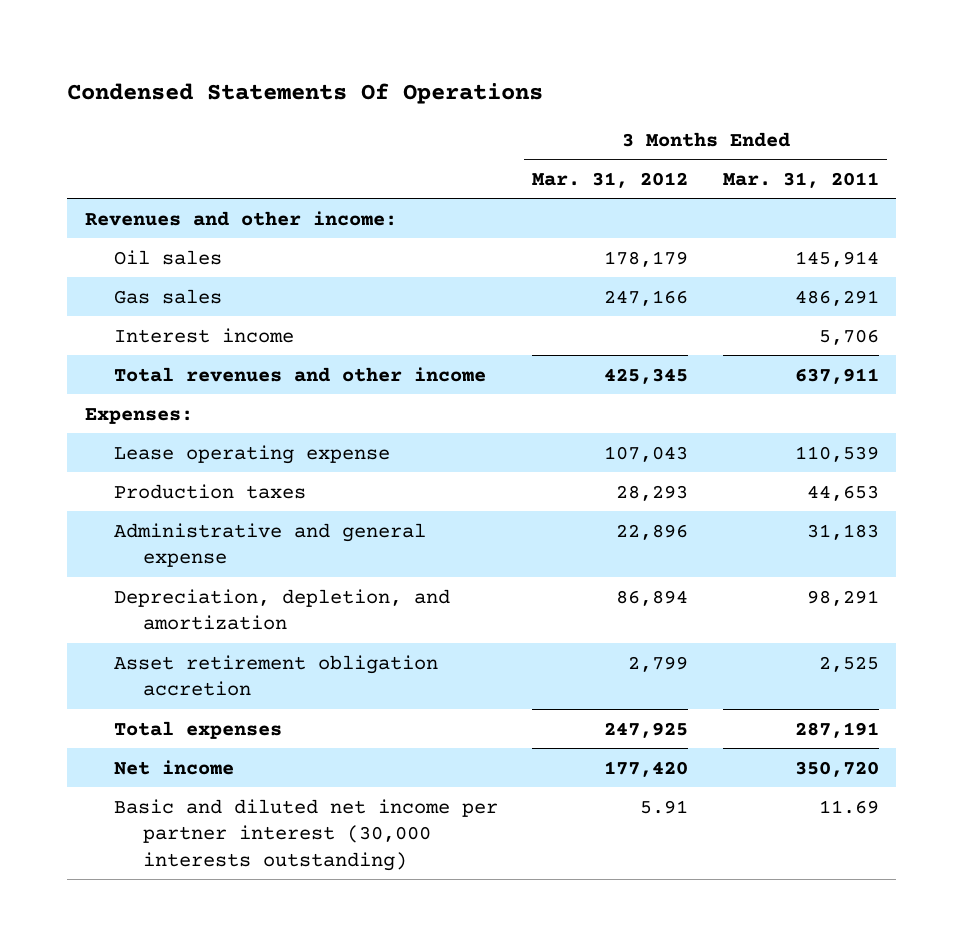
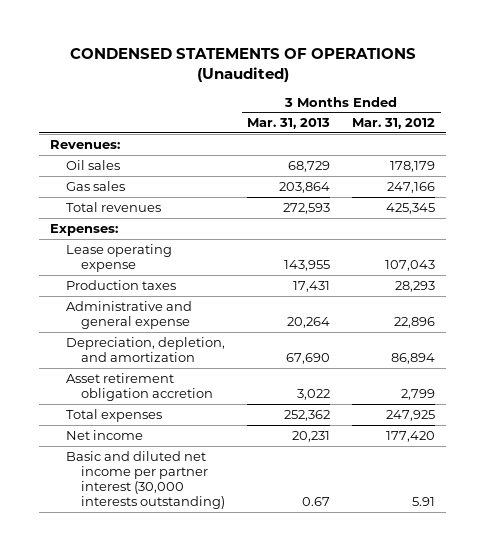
[67,83,544,105] Condensed Statements Of Operations -> [69,47,416,82] CONDENSED STATEMENTS OF OPERATIONS (Unaudited)
[722,171,879,188] Mar. 31, 2011 -> none
none -> [247,118,331,130] Mar. 31, 2013
[84,210,397,226] Revenues and other income: -> [49,139,120,149] Revenues:
[113,327,294,343] Interest income -> none
[113,366,486,382] Total revenues and other income -> [65,201,161,212] Total revenues

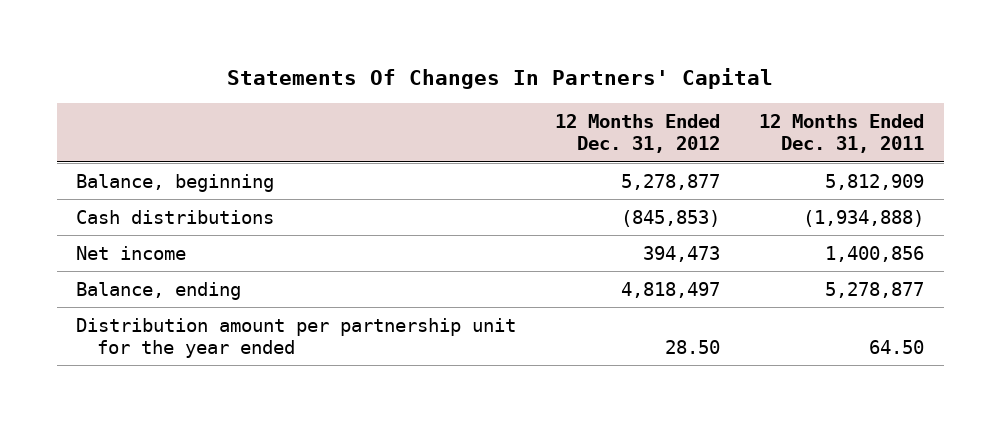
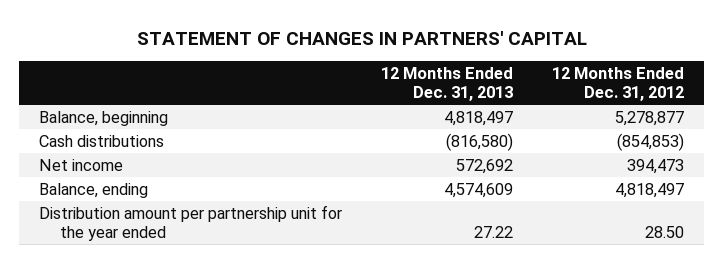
[227,68,774,90] Statements Of Changes In Partners' Capital -> [136,30,587,45] STATEMENT OF CHANGES IN PARTNERS' CAPITAL
[759,114,925,154] 12 Months Ended Dec. 31, 2011 -> none
none -> [381,67,514,102] 12 Months Ended Dec. 31, 2013
[621,209,721,227] (845,853) -> [617,132,685,151] (854,853)

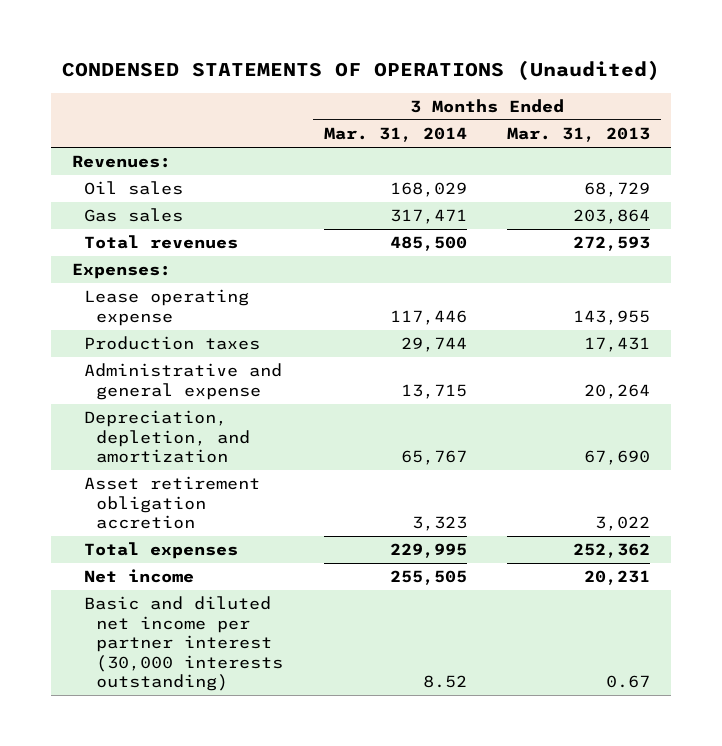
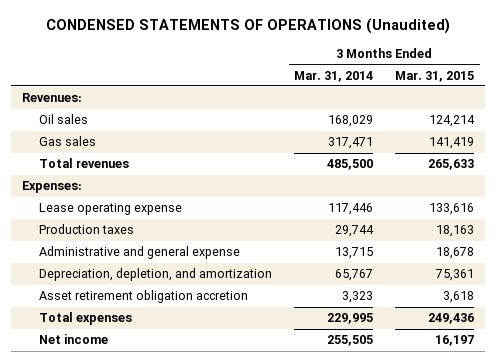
[507,127,651,143] Mar. 31, 2013 -> none
none -> [395,70,475,82] Mar. 31, 2015
[83,596,283,692] Basic and diluted net income per partner interest (30,000 interests outstanding) -> none

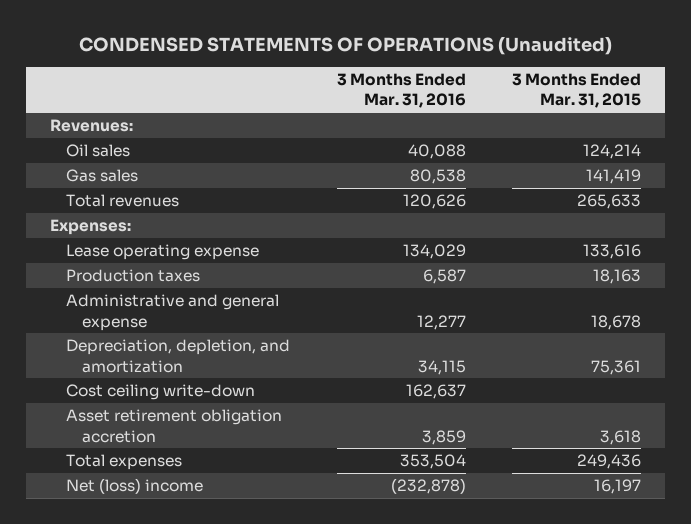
[294,70,374,82] Mar. 31, 2014 -> none
none -> [336,72,466,109] 3 Months Ended Mar. 31, 2016
none -> [65,384,255,401] Cost ceiling write-down
[39,334,109,345] Net income -> [65,478,203,495] Net (loss) income

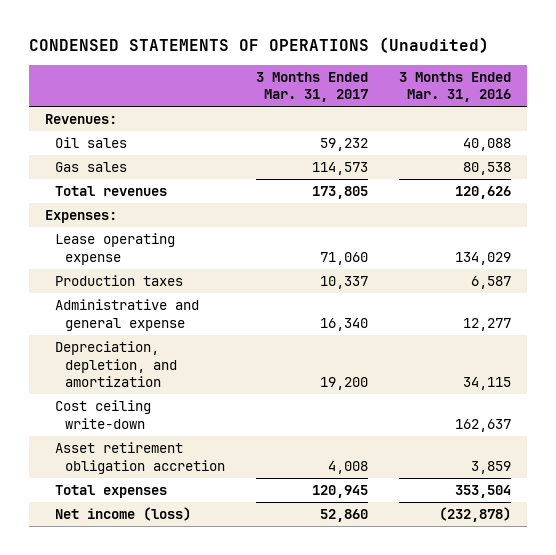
[512,72,642,109] 3 Months Ended Mar. 31, 2015 -> none
none -> [255,71,368,103] 3 Months Ended Mar. 31, 2017
[65,478,203,495] Net (loss) income -> [54,507,191,522] Net income (loss)

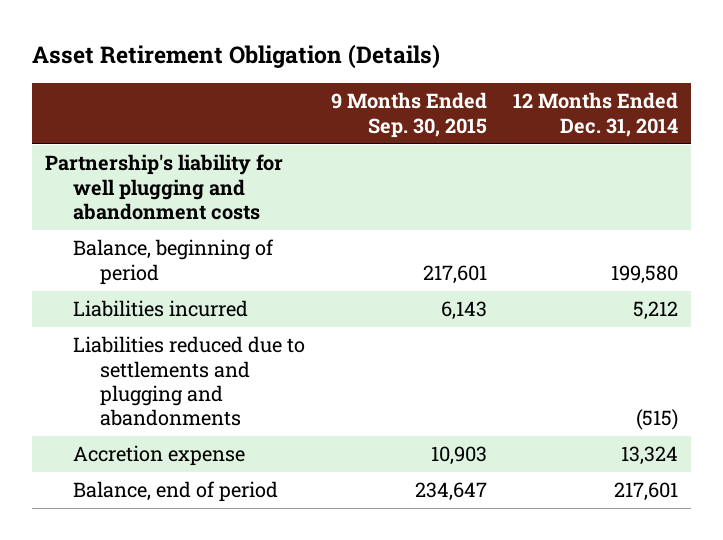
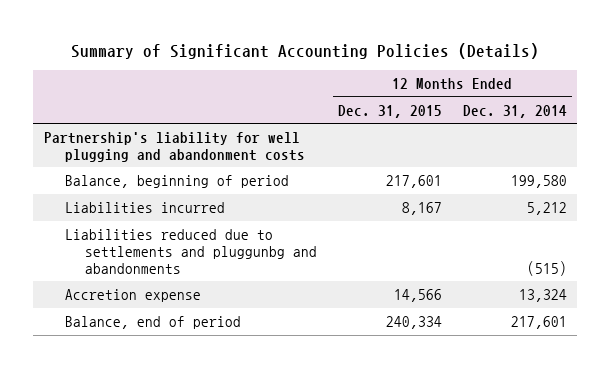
[32,44,441,70] Asset Retirement Obligation (Details) -> [71,42,540,59] Summary of Significant Accounting Policies (Details)
[330,92,487,138] 9 Months Ended Sep. 30, 2015 -> none
none -> [338,104,443,118] Dec. 31, 2015
[72,336,305,427] Liabilities reduced due to settlements and plugging and abandonments -> [64,228,318,274] Liabilities reduced due to settlements and pluggunbg and abandonments

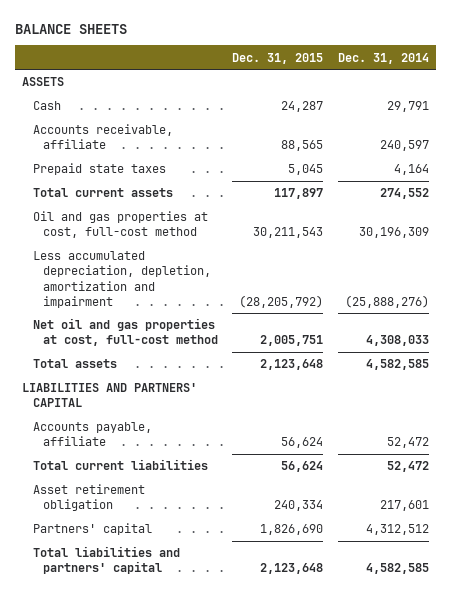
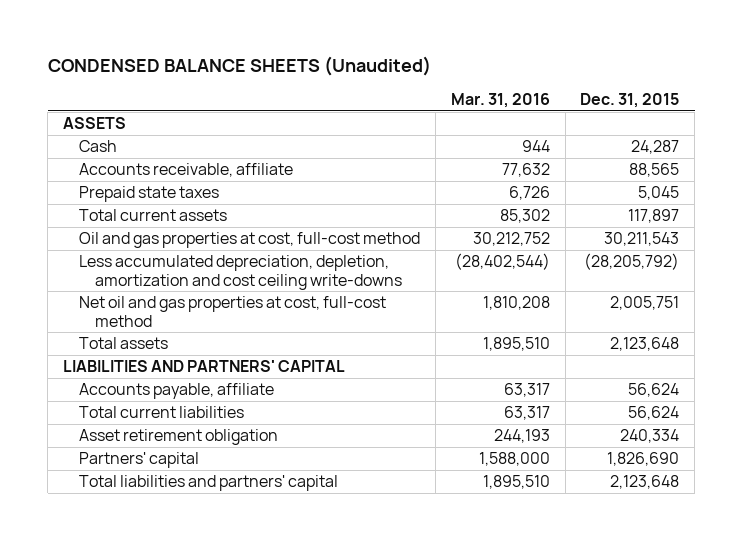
[15,23,128,34] BALANCE SHEETS -> [47,56,431,77] CONDENSED BALANCE SHEETS (Unaudited)
[337,52,429,64] Dec. 31, 2014 -> none
none -> [450,93,550,109] Mar. 31, 2016
[32,251,211,308] Less accumulated depreciation, depletion, amortization and impairment -> [78,255,402,290] Less accumulated depreciation, depletion, amortization and cost ceiling write-downs

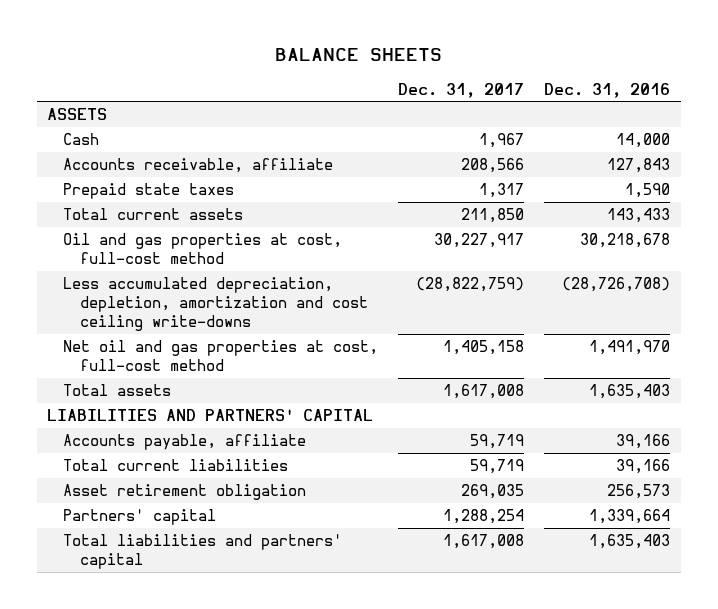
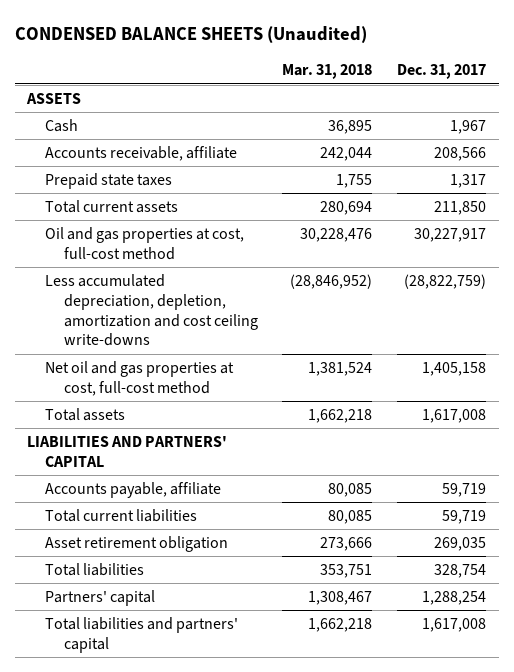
[274,47,442,61] BALANCE SHEETS -> [15,26,368,44] CONDENSED BALANCE SHEETS (Unaudited)
[544,82,671,98] Dec. 31, 2016 -> none
none -> [282,64,373,80] Mar. 31, 2018
none -> [45,563,145,577] Total liabilities

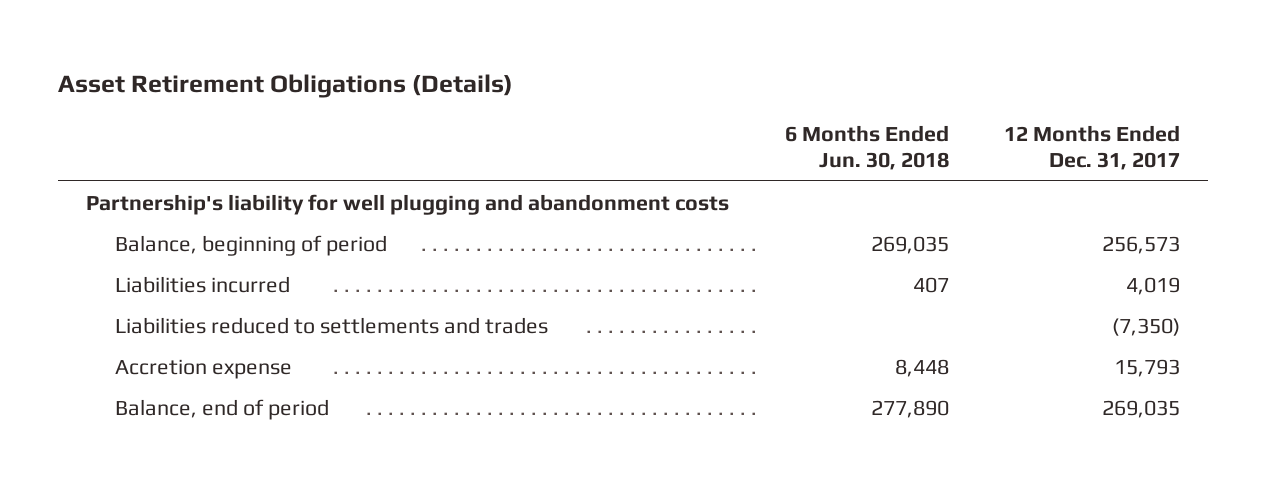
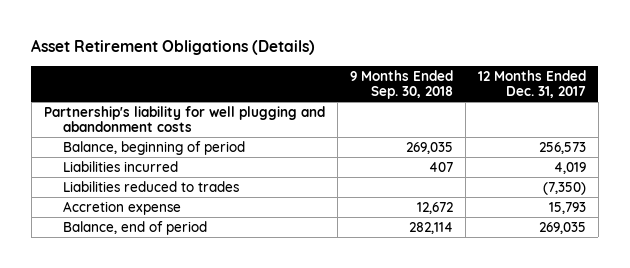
[784,125,949,170] 6 Months Ended Jun. 30, 2018 -> none
none -> [349,69,453,100] 9 Months Ended Sep. 30, 2018
[114,316,548,334] Liabilities reduced to settlements and trades -> [63,180,240,192] Liabilities reduced to trades

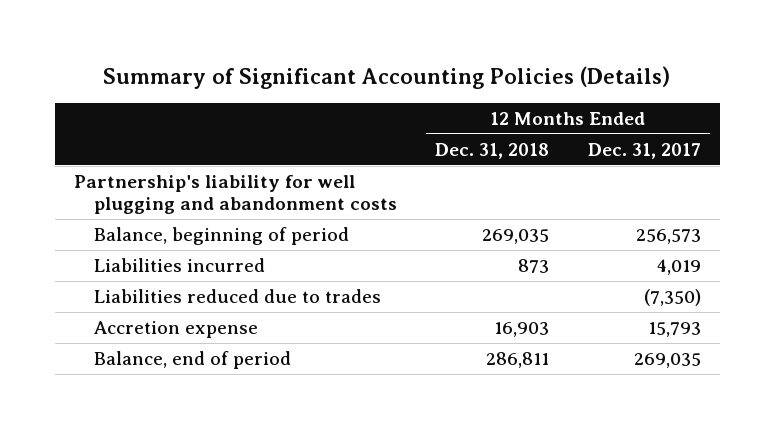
[31,39,316,56] Asset Retirement Obligations (Details) -> [103,66,671,90] Summary of Significant Accounting Policies (Details)
[349,69,453,100] 9 Months Ended Sep. 30, 2018 -> none
none -> [435,142,550,159] Dec. 31, 2018
[63,180,240,192] Liabilities reduced to trades -> [94,289,382,304] Liabilities reduced due to trades

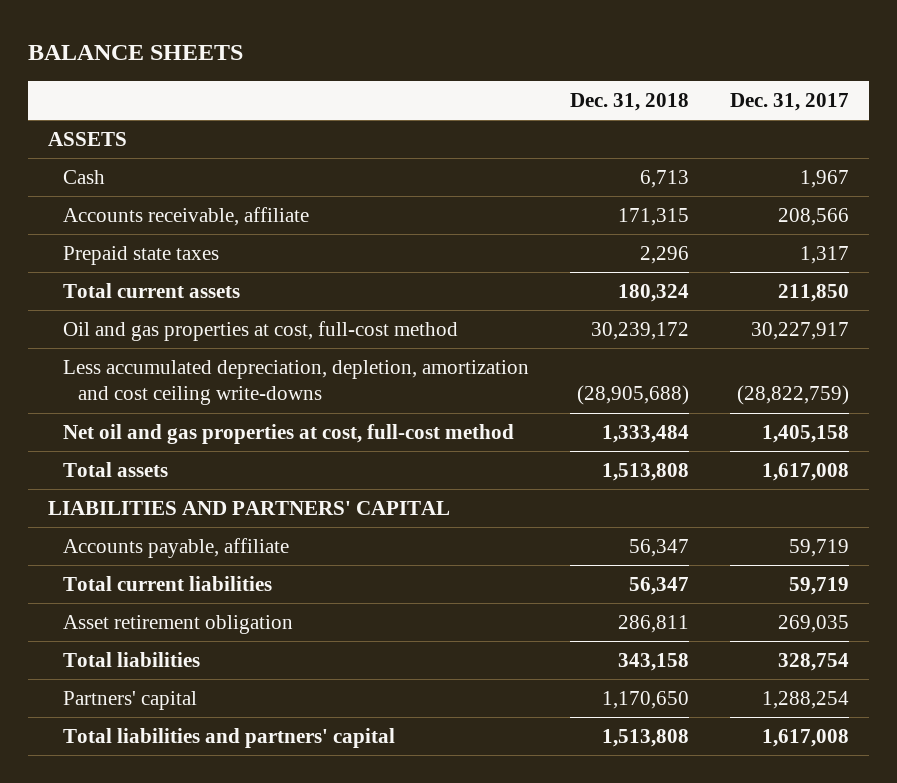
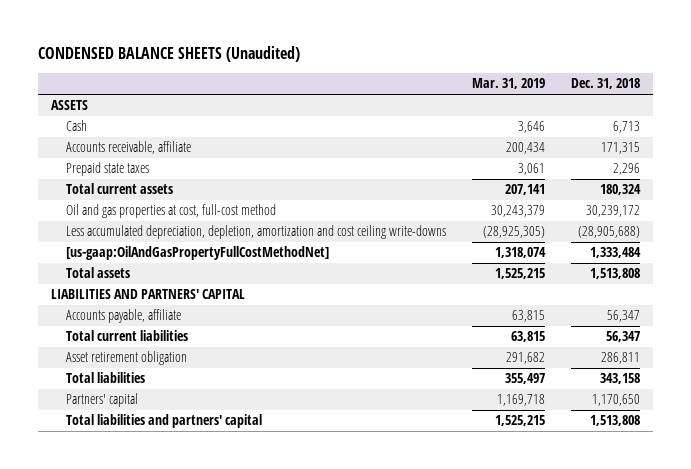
[27,45,243,61] BALANCE SHEETS -> [37,46,300,63] CONDENSED BALANCE SHEETS (Unaudited)
[729,92,849,111] Dec. 31, 2017 -> none
none -> [471,78,545,90] Mar. 31, 2019
[63,423,515,444] Net oil and gas properties at cost, full-cost method -> [65,246,329,261] [us-gaap:OilAndGasPropertyFullCostMethodNet]

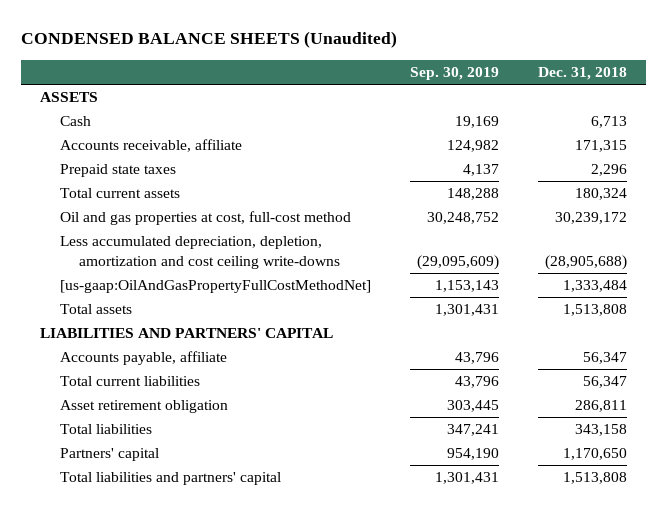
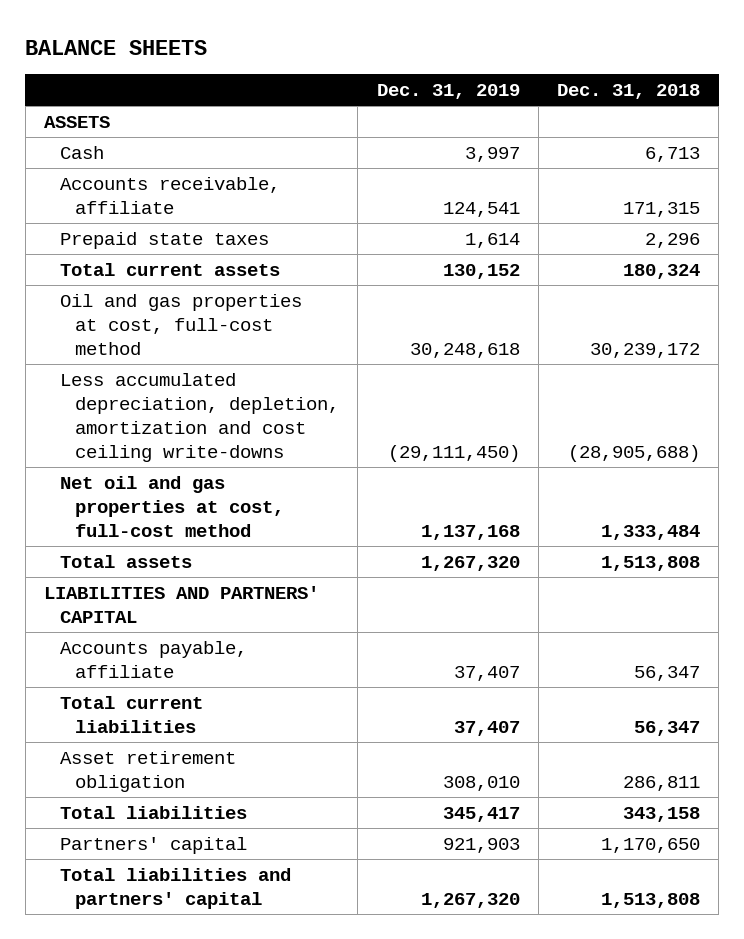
[20,31,397,49] CONDENSED BALANCE SHEETS (Unaudited) -> [25,39,208,55] BALANCE SHEETS
[409,67,499,81] Sep. 30, 2019 -> none
none -> [376,83,520,99] Dec. 31, 2019
[59,280,371,294] [us-gaap:OilAndGasPropertyFullCostMethodNet] -> [59,475,285,537] Net oil and gas properties at cost, full-cost method

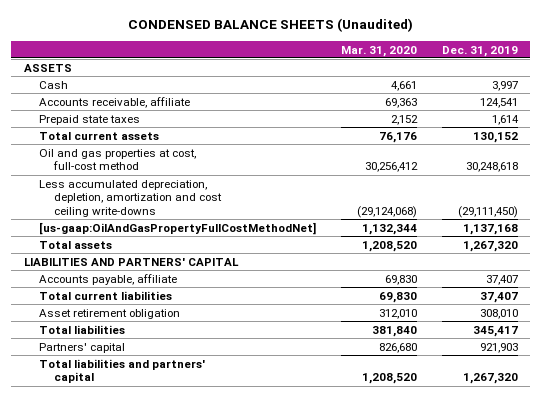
[25,39,208,55] BALANCE SHEETS -> [127,18,413,33] CONDENSED BALANCE SHEETS (Unaudited)
[557,83,701,99] Dec. 31, 2018 -> none
none -> [340,45,417,57] Mar. 31, 2020
[59,475,285,537] Net oil and gas properties at cost, full-cost method -> [38,221,316,235] [us-gaap:OilAndGasPropertyFullCostMethodNet]

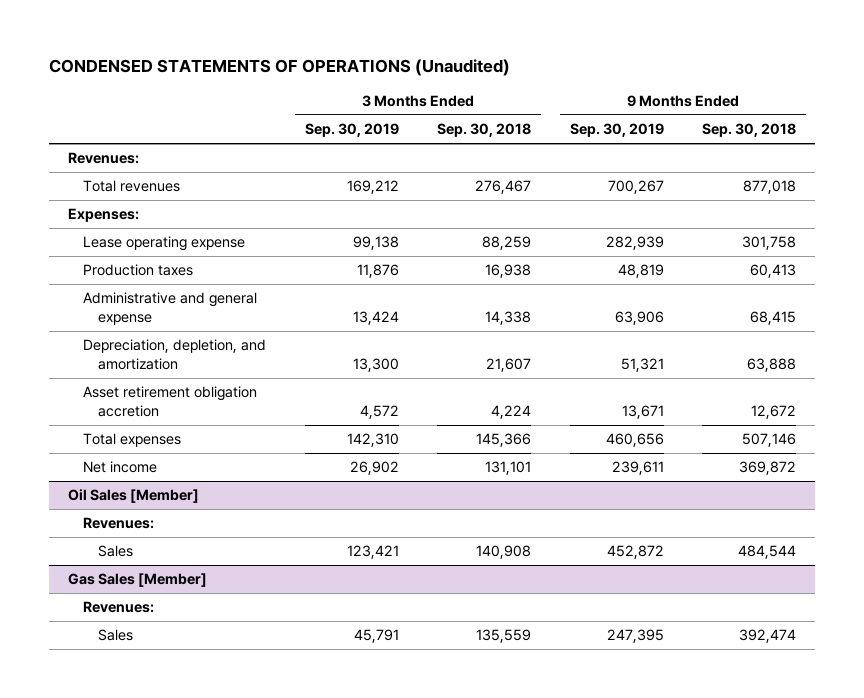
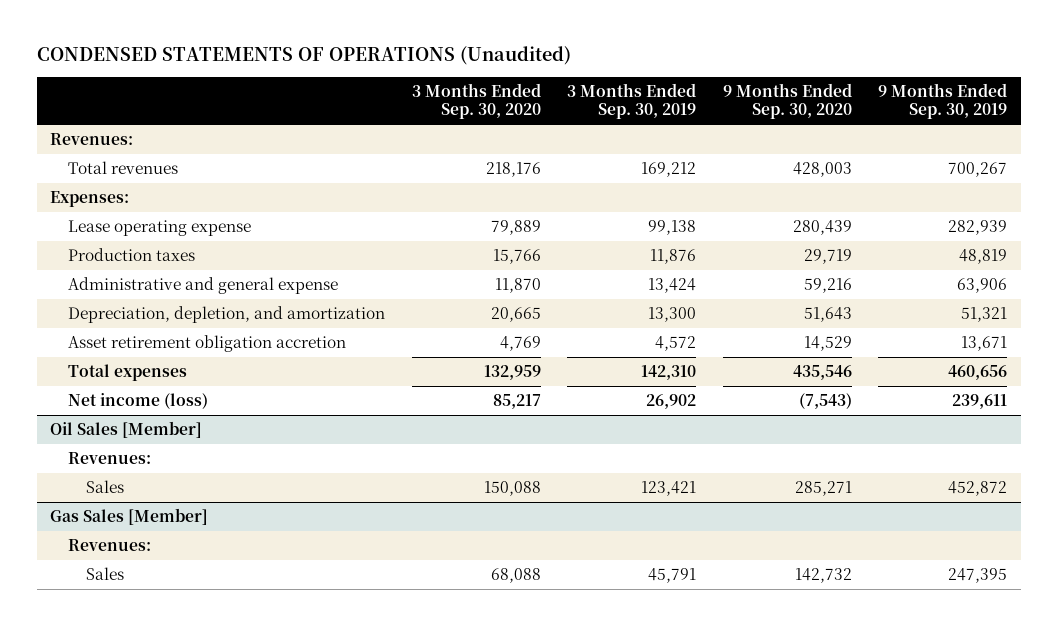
[437,123,532,138] Sep. 30, 2018 -> none
[702,123,797,138] Sep. 30, 2018 -> none
none -> [411,83,541,120] 3 Months Ended Sep. 30, 2020
none -> [722,83,852,120] 9 Months Ended Sep. 30, 2020
[83,461,158,474] Net income -> [67,393,208,410] Net income (loss)

